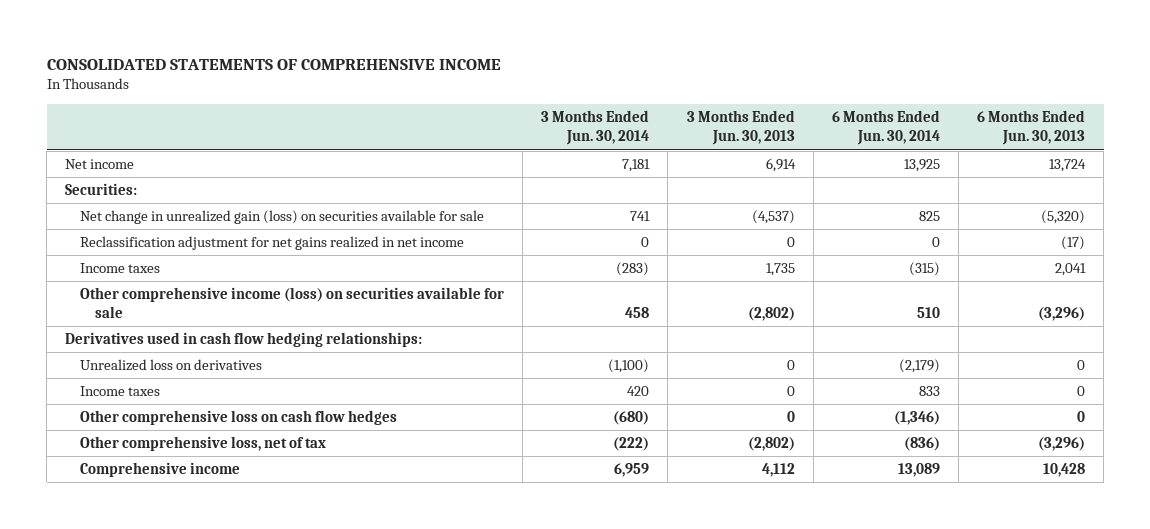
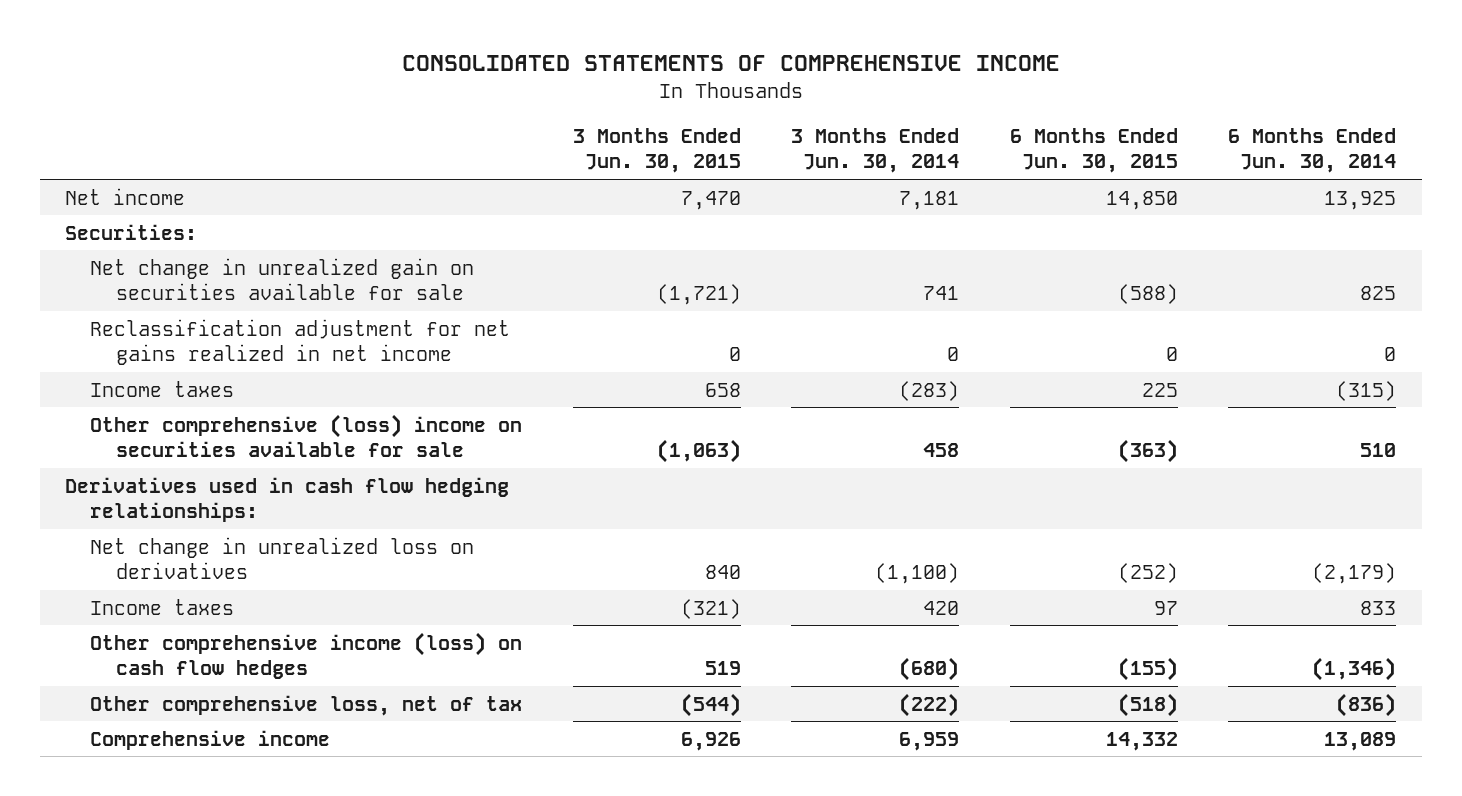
[686,110,795,146] 3 Months Ended Jun. 30, 2013 -> none
[977,110,1086,146] 6 Months Ended Jun. 30, 2013 -> none
none -> [572,128,741,174] 3 Months Ended Jun. 30, 2015
none -> [1009,128,1178,174] 6 Months Ended Jun. 30, 2015
[80,210,485,225] Net change in unrealized gain (loss) on securities available for sale -> [90,257,475,301] Net change in unrealized gain on securities available for sale
[80,287,505,319] Other comprehensive income (loss) on securities available for sale -> [90,413,523,458] Other comprehensive (loss) income on securities available for sale
[80,359,263,372] Unrealized loss on derivatives -> [90,536,475,580] Net change in unrealized loss on derivatives
[80,410,398,426] Other comprehensive loss on cash flow hedges -> [90,631,523,680] Other comprehensive income (loss) on cash flow hedges

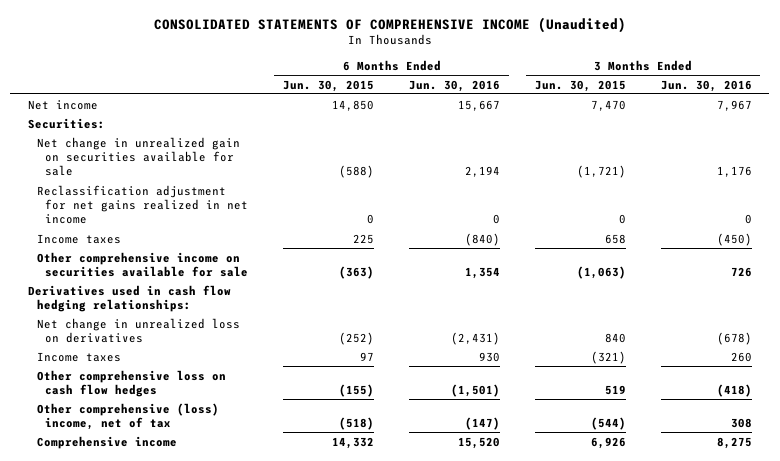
[401,55,1060,72] CONSOLIDATED STATEMENTS OF COMPREHENSIVE INCOME -> [153,16,626,33] CONSOLIDATED STATEMENTS OF COMPREHENSIVE INCOME (Unaudited)
[791,128,960,174] 3 Months Ended Jun. 30, 2014 -> none
[1228,128,1397,174] 6 Months Ended Jun. 30, 2014 -> none
none -> [408,79,500,92] Jun. 30, 2016
none -> [660,79,752,92] Jun. 30, 2016
[90,413,523,458] Other comprehensive (loss) income on securities available for sale -> [36,251,249,277] Other comprehensive income on securities available for sale
[90,631,523,680] Other comprehensive income (loss) on cash flow hedges -> [36,369,226,397] Other comprehensive loss on cash flow hedges
[90,694,523,716] Other comprehensive loss, net of tax -> [36,402,219,430] Other comprehensive (loss) income, net of tax

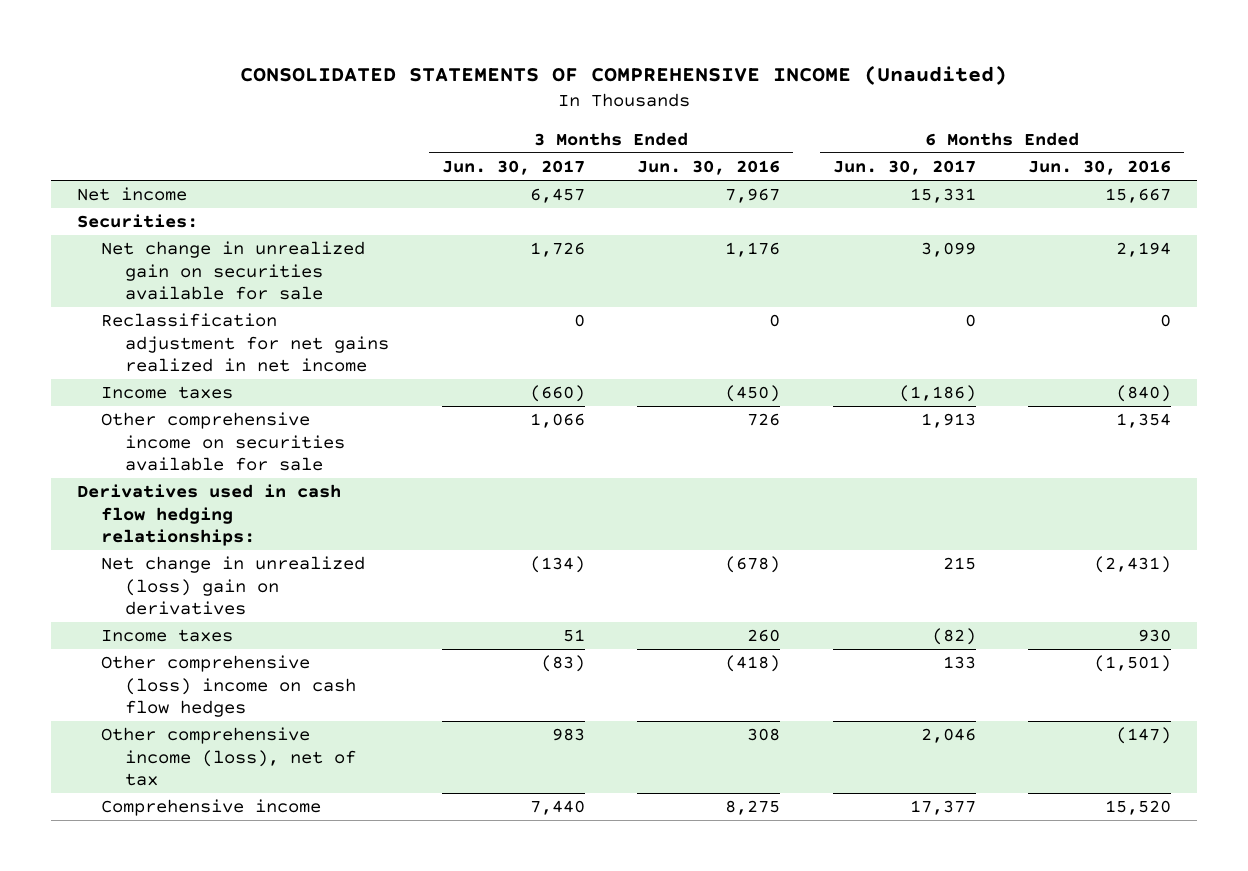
[283,79,375,92] Jun. 30, 2015 -> none
[534,79,626,92] Jun. 30, 2015 -> none
none -> [441,160,585,176] Jun. 30, 2017
none -> [832,160,976,176] Jun. 30, 2017
[36,317,240,343] Net change in unrealized loss on derivatives -> [101,556,366,616] Net change in unrealized (loss) gain on derivatives
[36,369,226,397] Other comprehensive loss on cash flow hedges -> [101,655,357,718] Other comprehensive (loss) income on cash flow hedges
[36,402,219,430] Other comprehensive (loss) income, net of tax -> [101,727,357,787] Other comprehensive income (loss), net of tax

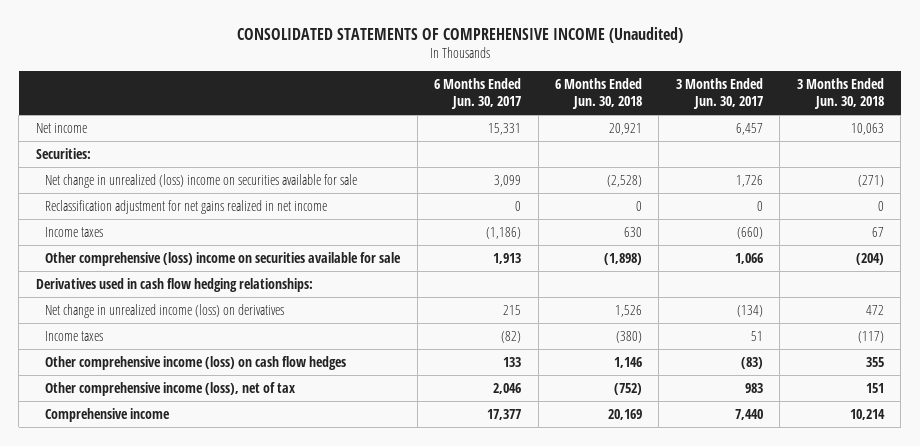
[637,160,781,176] Jun. 30, 2016 -> none
[1028,160,1172,176] Jun. 30, 2016 -> none
none -> [554,77,642,109] 6 Months Ended Jun. 30, 2018
none -> [796,77,884,109] 3 Months Ended Jun. 30, 2018
[101,241,366,301] Net change in unrealized gain on securities available for sale -> [45,173,358,188] Net change in unrealized (loss) income on securities available for sale
[101,412,346,472] Other comprehensive income on securities available for sale -> [45,251,402,266] Other comprehensive (loss) income on securities available for sale
[101,556,366,616] Net change in unrealized (loss) gain on derivatives -> [45,303,285,318] Net change in unrealized income (loss) on derivatives
[101,655,357,718] Other comprehensive (loss) income on cash flow hedges -> [45,355,347,370] Other comprehensive income (loss) on cash flow hedges

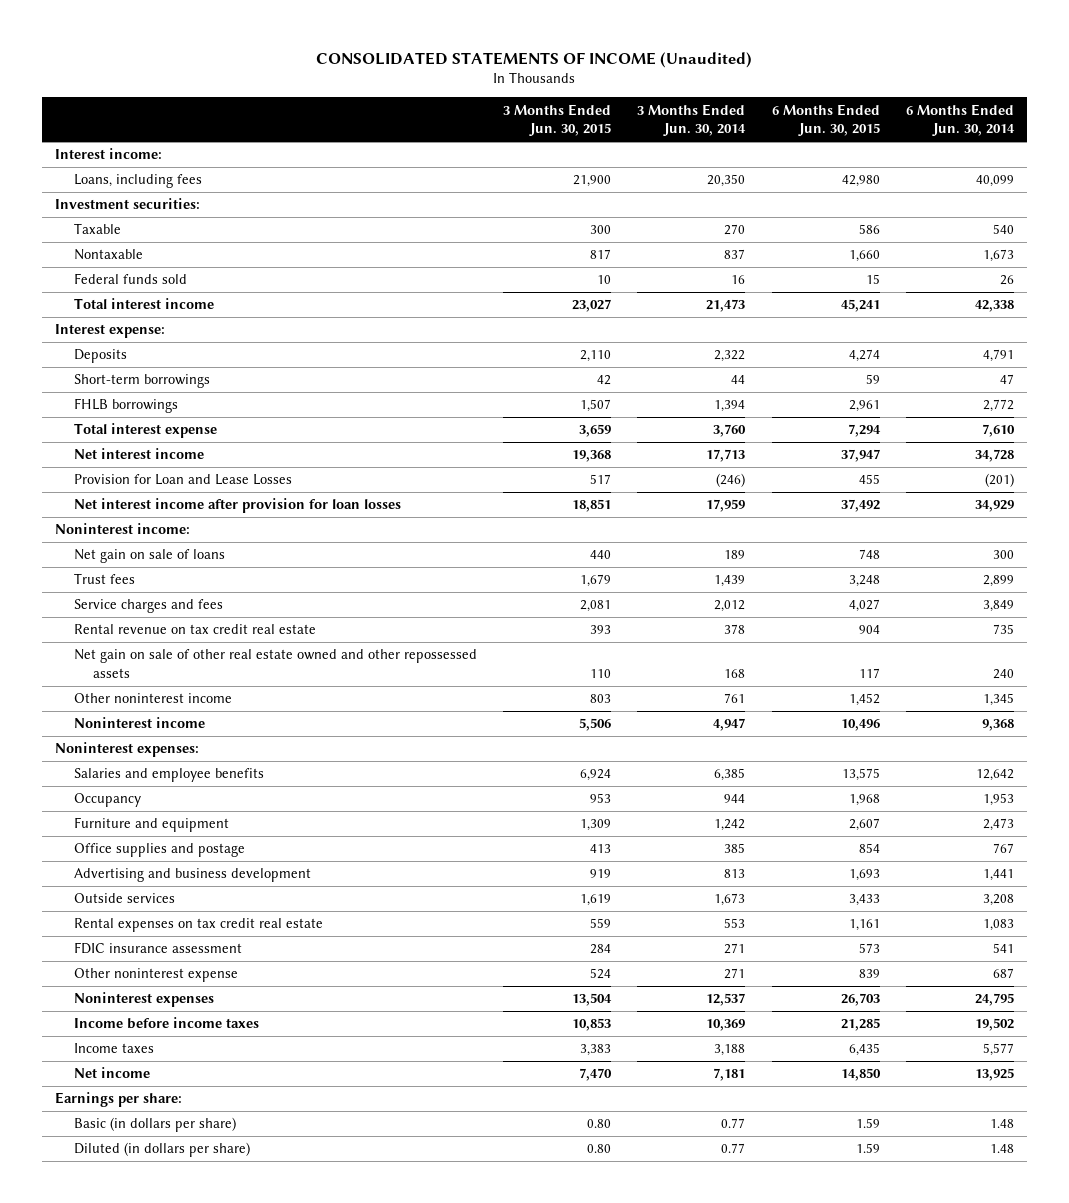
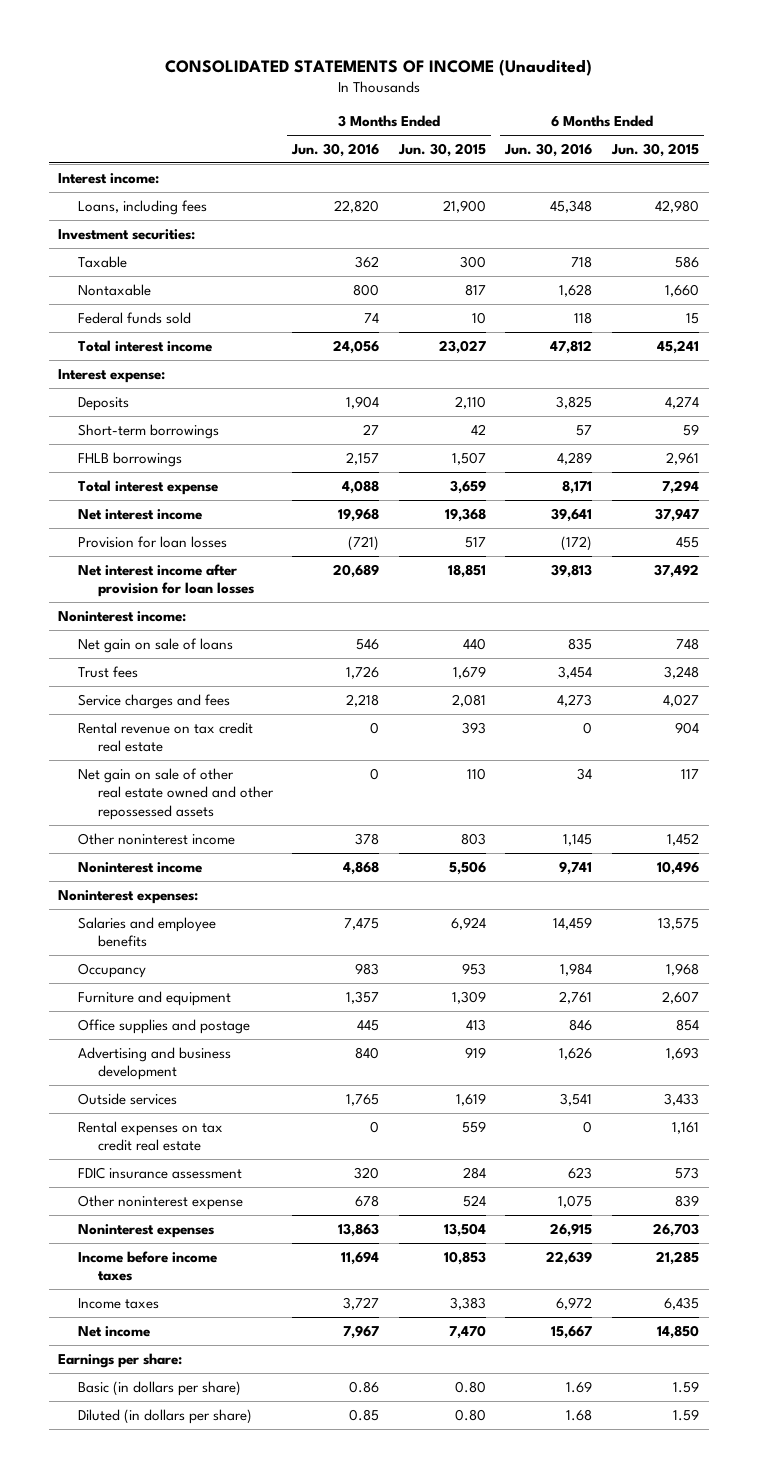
[637,103,747,137] 3 Months Ended Jun. 30, 2014 -> none
[906,103,1016,137] 6 Months Ended Jun. 30, 2014 -> none
none -> [291,142,380,157] Jun. 30, 2016
none -> [504,142,593,157] Jun. 30, 2016
[73,474,292,486] Provision for Loan and Lease Losses -> [78,535,228,548] Provision for loan losses

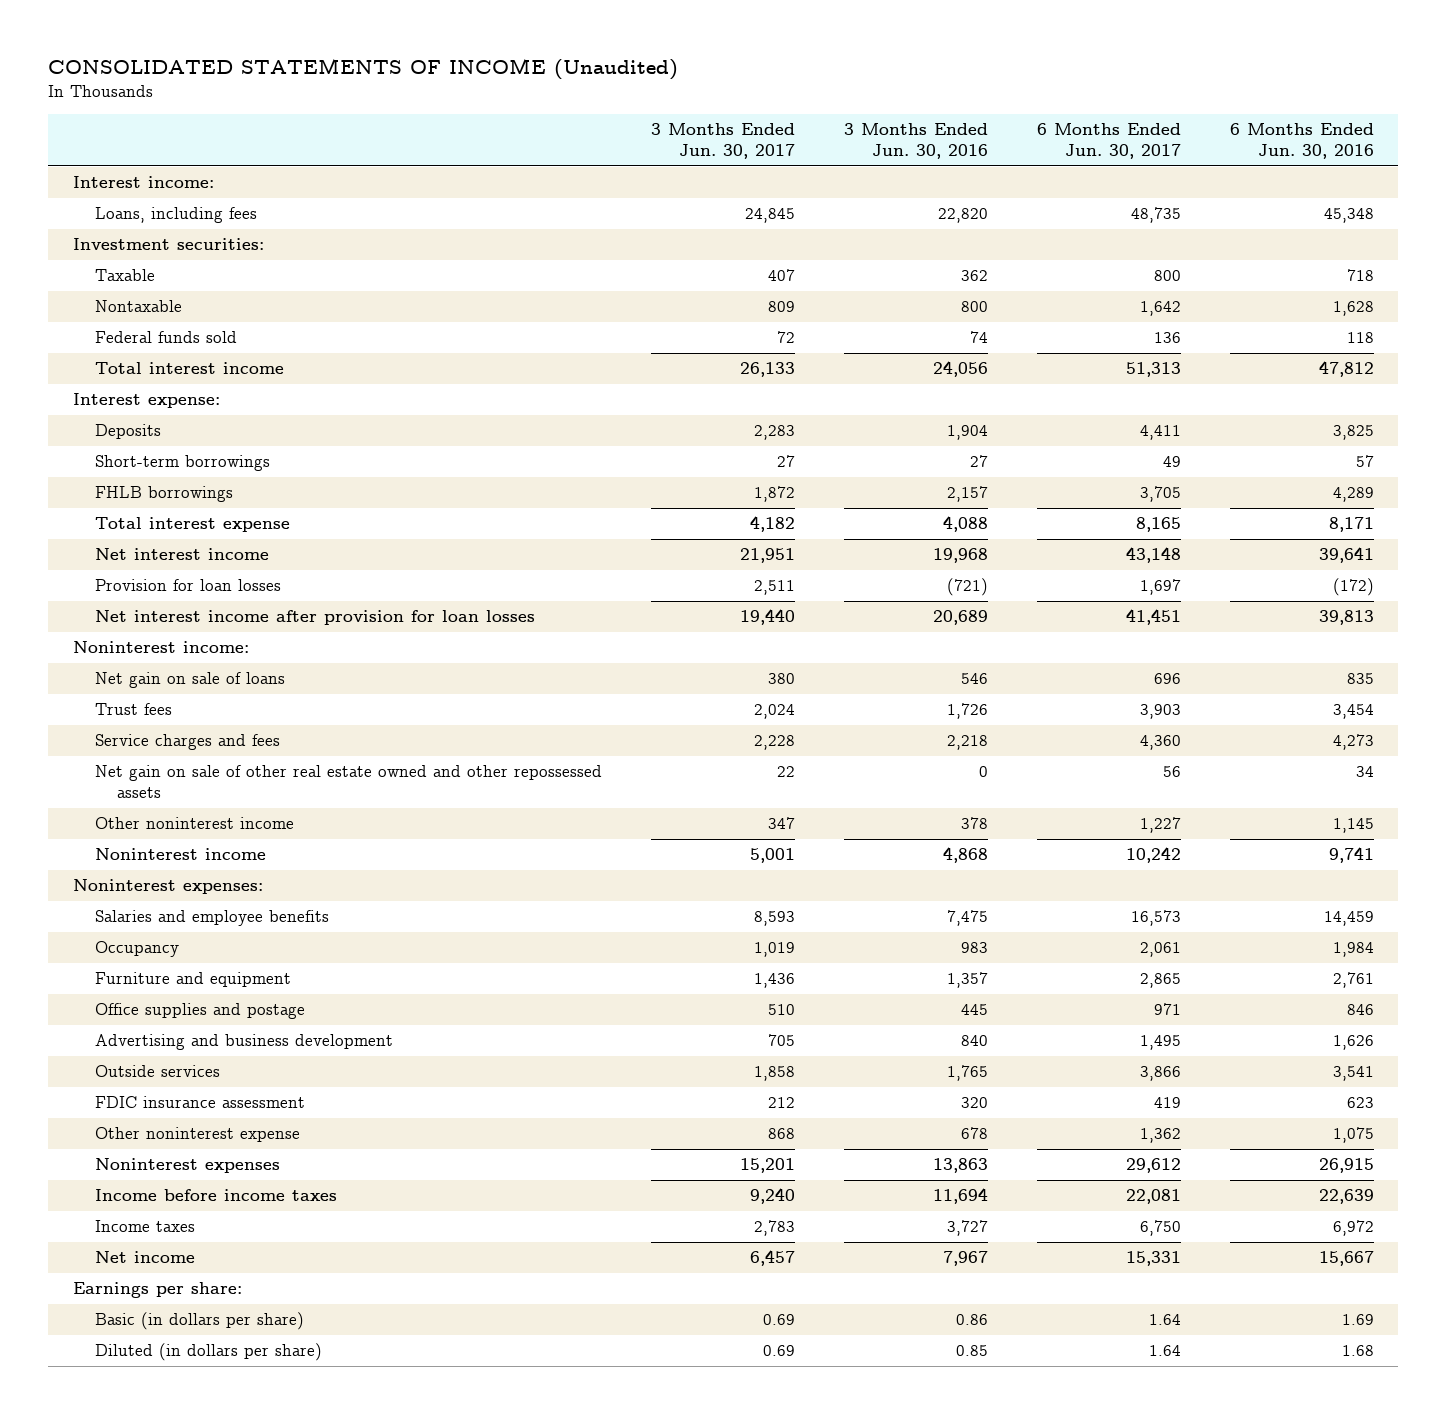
[397,142,486,157] Jun. 30, 2015 -> none
[610,142,699,157] Jun. 30, 2015 -> none
none -> [650,123,795,160] 3 Months Ended Jun. 30, 2017
none -> [1036,123,1181,160] 6 Months Ended Jun. 30, 2017
[78,721,254,753] Rental revenue on tax credit real estate -> none
[78,1120,224,1152] Rental expenses on tax credit real estate -> none

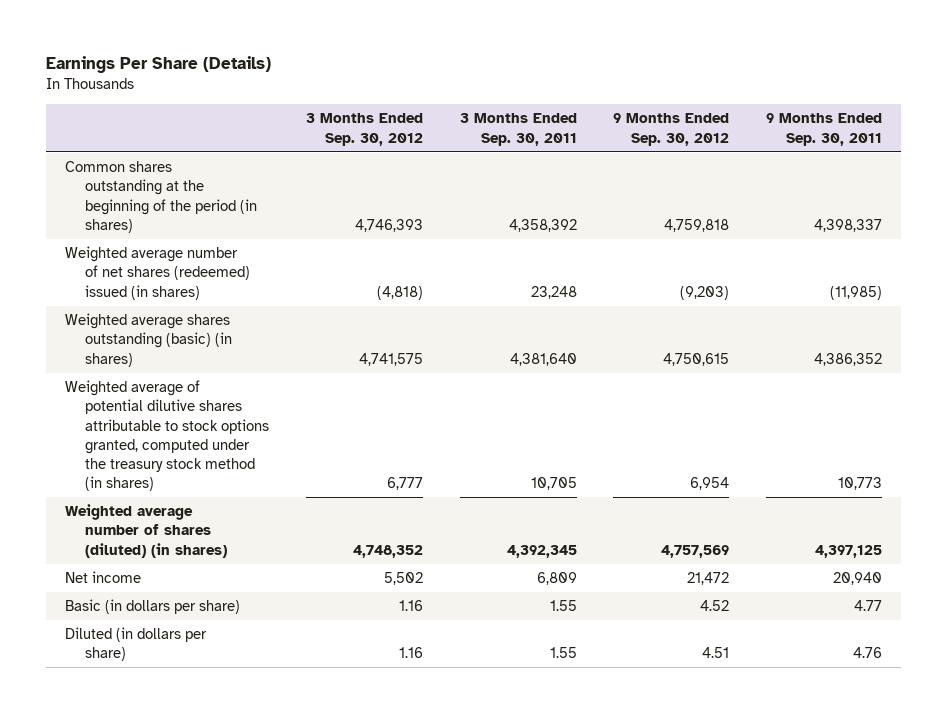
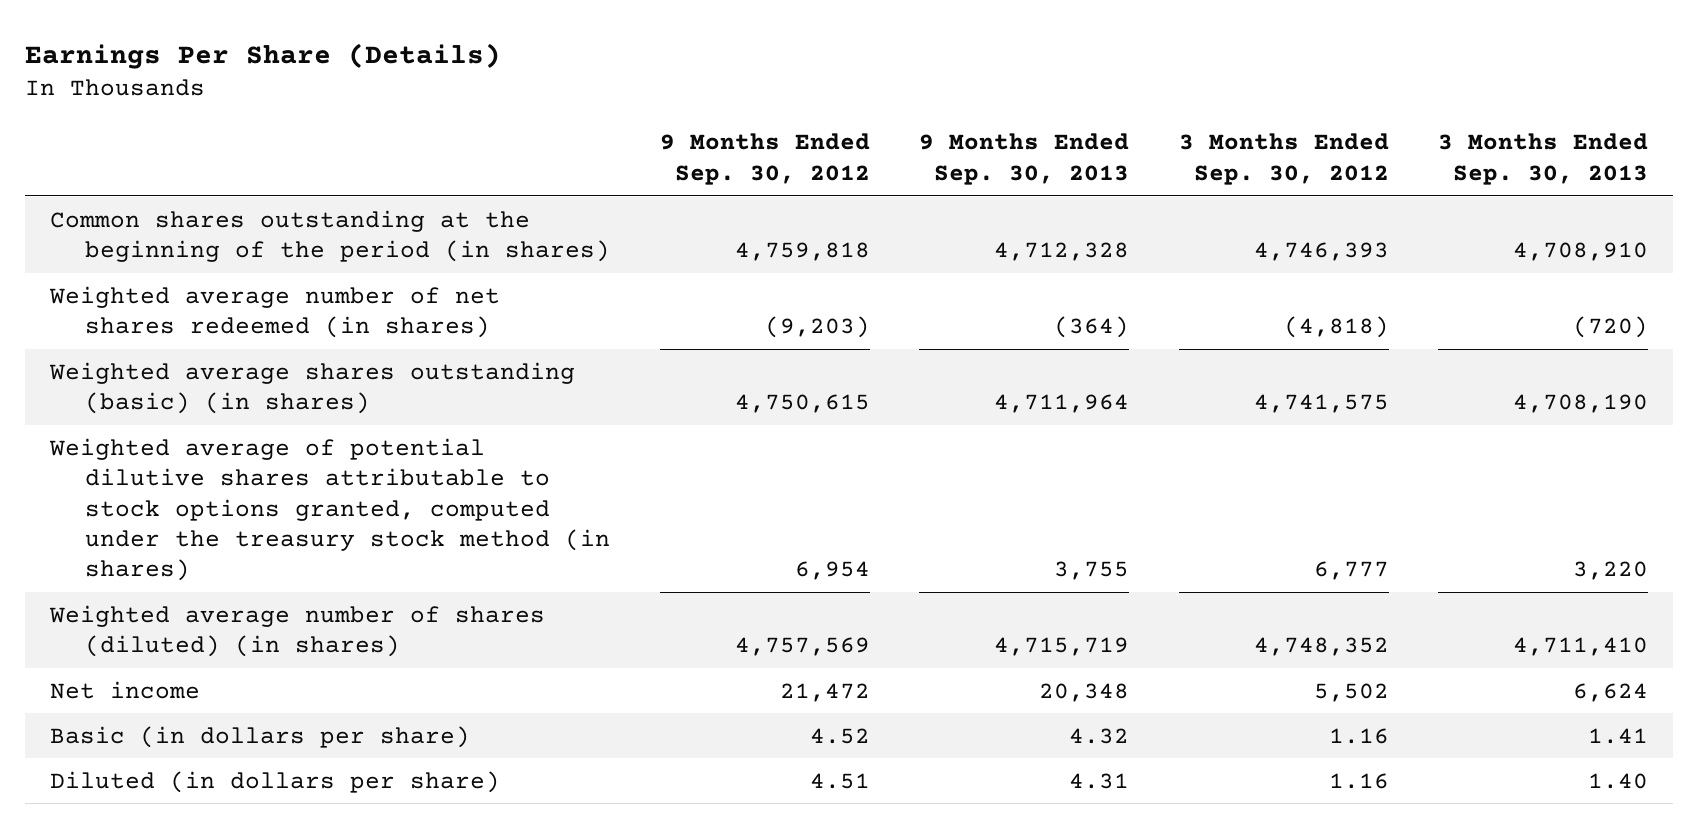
[459,113,577,146] 3 Months Ended Sep. 30, 2011 -> none
[766,113,883,146] 9 Months Ended Sep. 30, 2011 -> none
none -> [919,133,1130,185] 9 Months Ended Sep. 30, 2013
none -> [1438,133,1649,185] 3 Months Ended Sep. 30, 2013
[64,246,251,300] Weighted average number of net shares (redeemed) issued (in shares) -> [48,285,500,339] Weighted average number of net shares redeemed (in shares)

